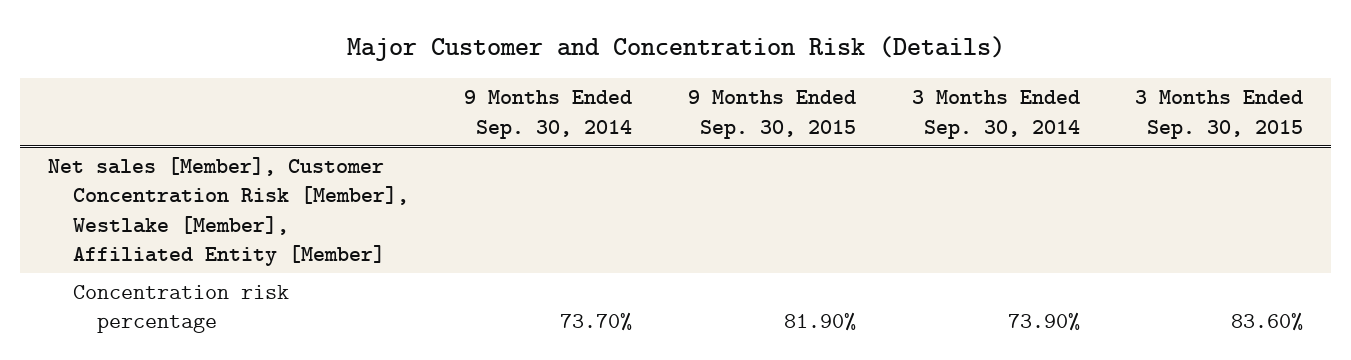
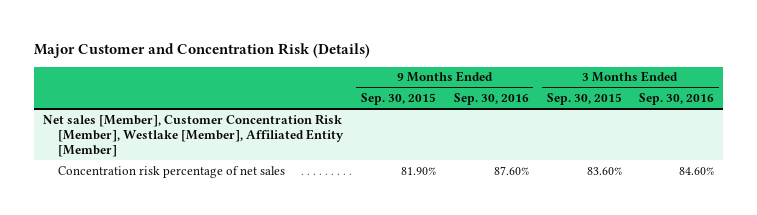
[464,90,633,139] 9 Months Ended Sep. 30, 2014 -> none
[911,90,1080,139] 3 Months Ended Sep. 30, 2014 -> none
none -> [453,92,529,105] Sep. 30, 2016
none -> [639,92,715,105] Sep. 30, 2016
[72,284,289,334] Concentration risk percentage -> [57,165,285,178] Concentration risk percentage of net sales

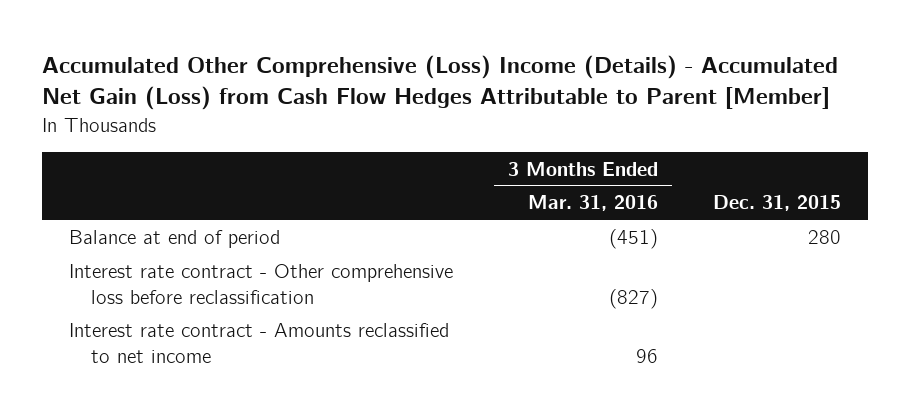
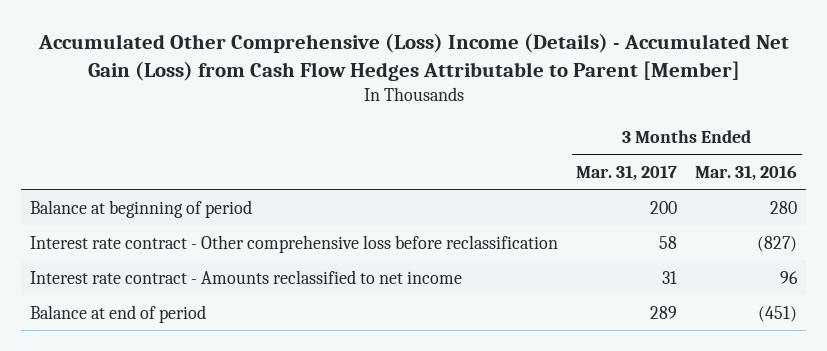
[712,195,841,212] Dec. 31, 2015 -> none
none -> [576,165,678,182] Mar. 31, 2017
none -> [30,199,253,218] Balance at beginning of period
[69,229,281,248] Balance at end of period -> [30,304,207,323] Balance at end of period

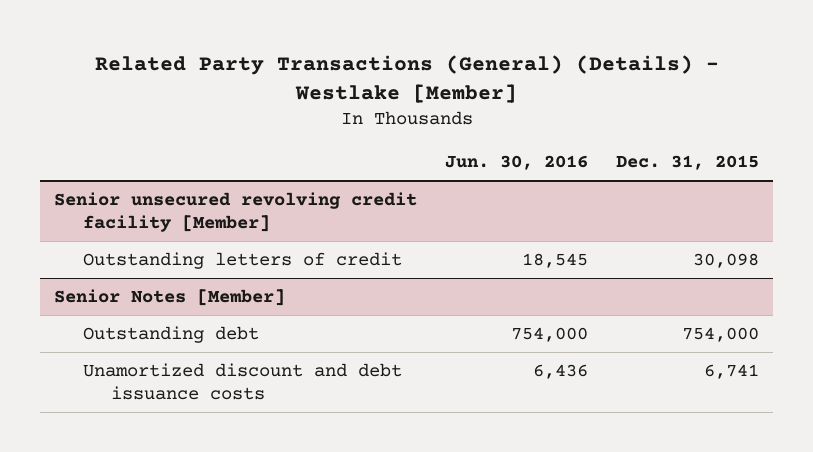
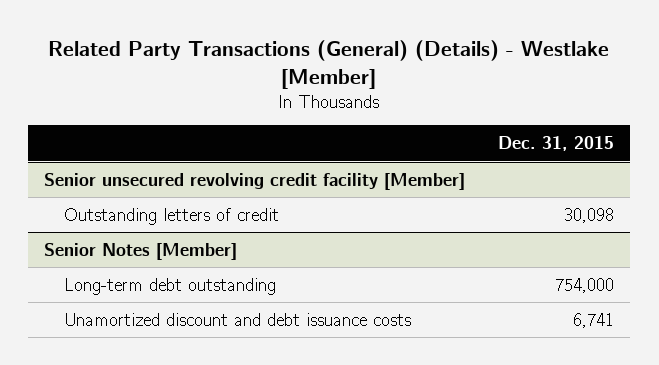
[445,155,589,171] Jun. 30, 2016 -> none
[82,326,259,344] Outstanding debt -> [63,277,276,295] Long-term debt outstanding

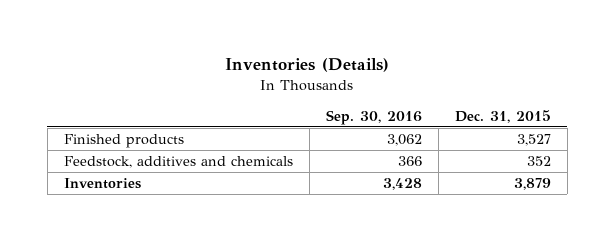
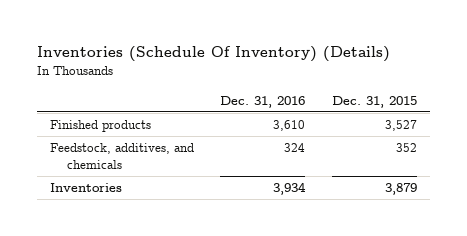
[225,58,390,73] Inventories (Details) -> [36,46,390,63] Inventories (Schedule Of Inventory) (Details)
[325,109,422,125] Sep. 30, 2016 -> none
none -> [220,95,306,108] Dec. 31, 2016
[63,156,293,169] Feedstock, additives and chemicals -> [50,143,195,169] Feedstock, additives, and chemicals

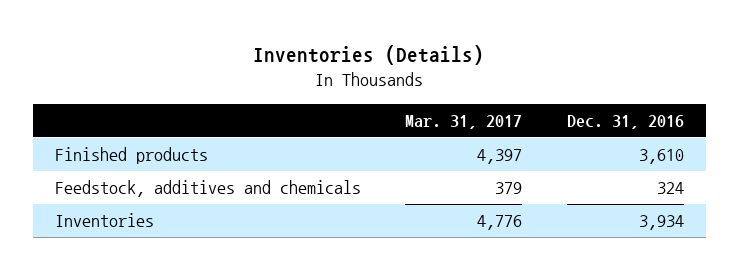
[36,46,390,63] Inventories (Schedule Of Inventory) (Details) -> [253,44,485,65] Inventories (Details)
[331,95,417,108] Dec. 31, 2015 -> none
none -> [405,114,523,129] Mar. 31, 2017
[50,143,195,169] Feedstock, additives, and chemicals -> [55,180,362,198] Feedstock, additives and chemicals

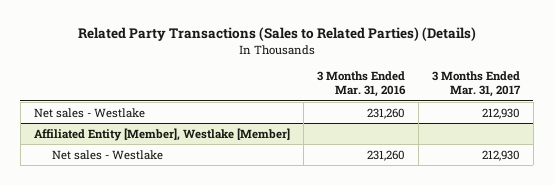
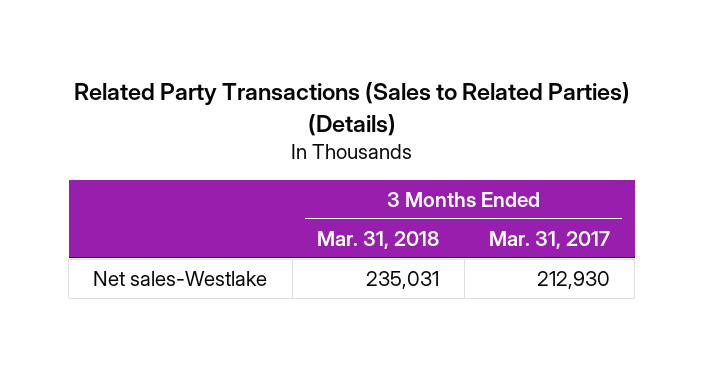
[316,71,406,98] 3 Months Ended Mar. 31, 2016 -> none
none -> [317,230,440,249] Mar. 31, 2018
[33,127,290,141] Affiliated Entity [Member], Westlake [Member] -> none
[51,149,163,160] Net sales - Westlake -> none
[33,107,145,118] Net sales - Westlake -> [93,271,268,287] Net sales-Westlake

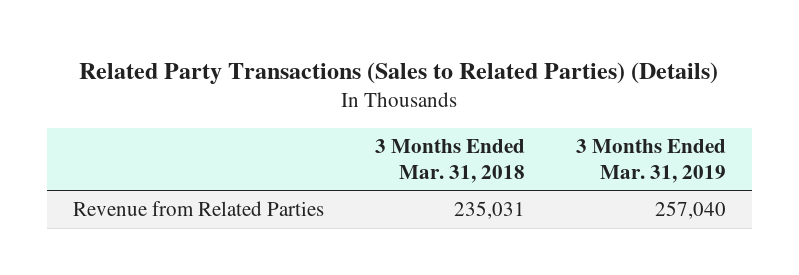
[488,230,610,249] Mar. 31, 2017 -> none
none -> [576,139,727,183] 3 Months Ended Mar. 31, 2019
[93,271,268,287] Net sales-Westlake -> [72,201,324,217] Revenue from Related Parties

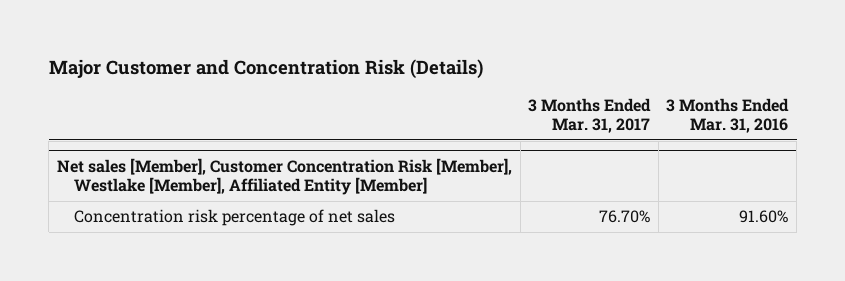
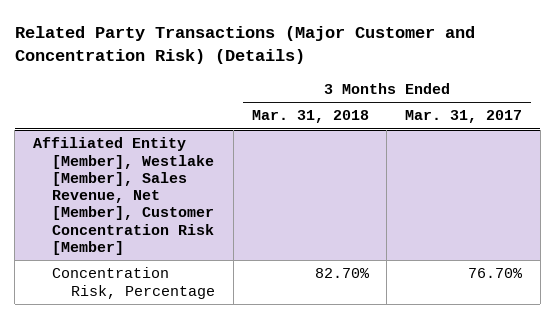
[48,58,483,79] Major Customer and Concentration Risk (Details) -> [14,25,475,64] Related Party Transactions (Major Customer and Concentration Risk) (Details)
[666,97,790,134] 3 Months Ended Mar. 31, 2016 -> none
none -> [251,110,369,124] Mar. 31, 2018
[56,157,512,196] Net sales [Member], Customer Concentration Risk [Member], Westlake [Member], Affiliated Entity [Member] -> [32,137,215,256] Affiliated Entity [Member], Westlake [Member], Sales Revenue, Net [Member], Customer Concentration Risk [Member]
[74,209,396,227] Concentration risk percentage of net sales -> [52,267,216,299] Concentration Risk, Percentage

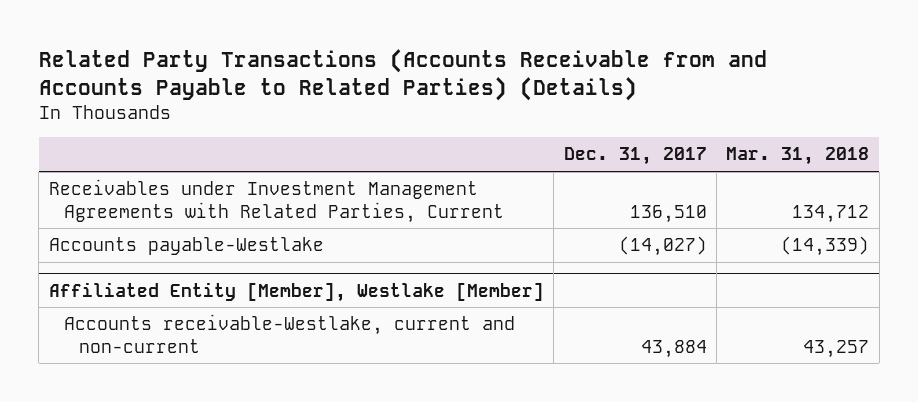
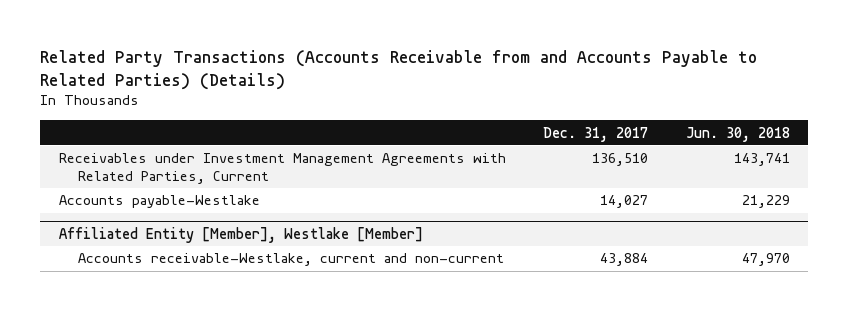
[726,147,870,166] Mar. 31, 2018 -> none
none -> [685,126,790,142] Jun. 30, 2018
[618,236,707,257] (14,027) -> [600,195,649,209] 14,027

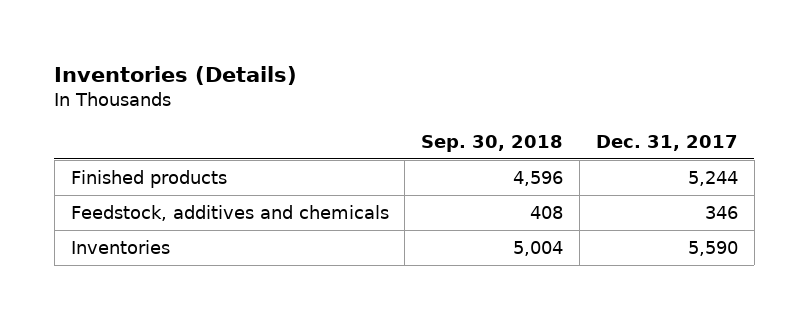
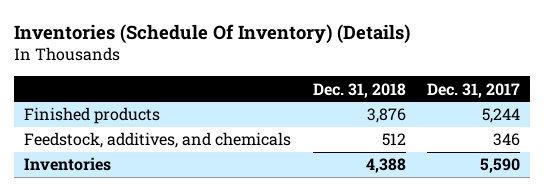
[54,65,298,85] Inventories (Details) -> [13,23,410,44] Inventories (Schedule Of Inventory) (Details)
[421,134,564,152] Sep. 30, 2018 -> none
none -> [312,82,406,98] Dec. 31, 2018
[70,205,389,222] Feedstock, additives and chemicals -> [24,132,292,149] Feedstock, additives, and chemicals

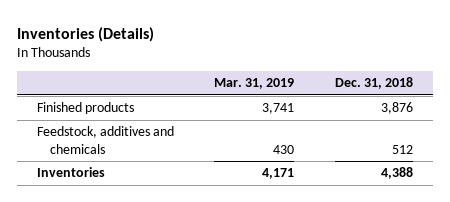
[13,23,410,44] Inventories (Schedule Of Inventory) (Details) -> [17,26,155,42] Inventories (Details)
[426,82,520,98] Dec. 31, 2017 -> none
none -> [214,78,295,90] Mar. 31, 2019
[24,132,292,149] Feedstock, additives, and chemicals -> [37,126,175,154] Feedstock, additives and chemicals

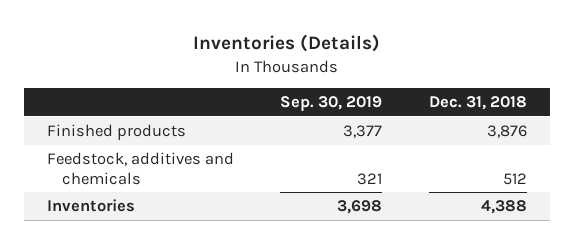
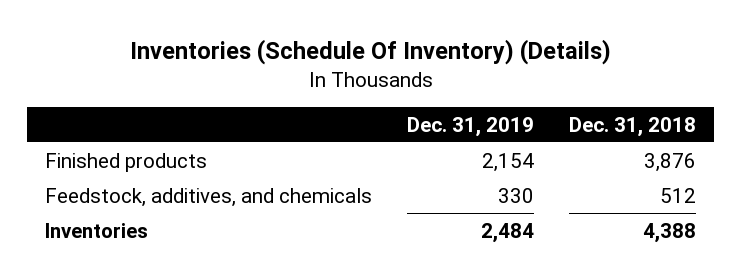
[192,34,380,53] Inventories (Details) -> [129,39,611,66] Inventories (Schedule Of Inventory) (Details)
[280,96,383,112] Sep. 30, 2019 -> none
none -> [407,116,535,137] Dec. 31, 2019
[47,151,235,185] Feedstock, additives and chemicals -> [45,187,373,207] Feedstock, additives, and chemicals

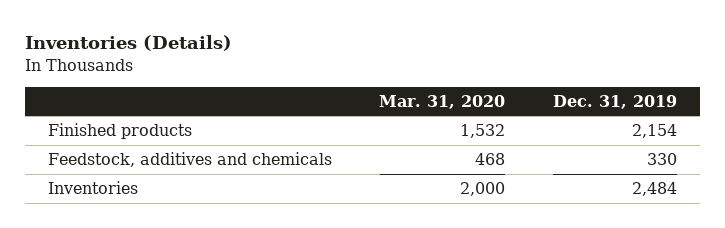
[129,39,611,66] Inventories (Schedule Of Inventory) (Details) -> [24,35,232,52] Inventories (Details)
[569,116,697,137] Dec. 31, 2018 -> none
none -> [379,94,506,109] Mar. 31, 2020
[45,187,373,207] Feedstock, additives, and chemicals -> [48,152,333,168] Feedstock, additives and chemicals

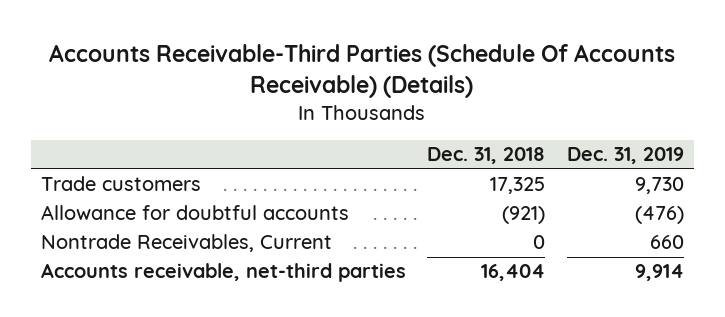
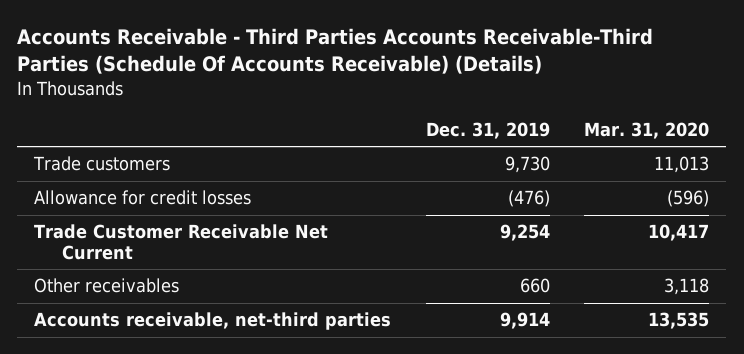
[49,43,676,98] Accounts Receivable-Third Parties (Schedule Of Accounts Receivable) (Details) -> [17,28,654,75] Accounts Receivable - Third Parties Accounts Receivable-Third Parties (Schedule Of Accounts Receivable) (Details)
[427,147,546,165] Dec. 31, 2018 -> none
none -> [584,121,710,139] Mar. 31, 2020
[41,234,333,253] Nontrade Receivables, Current -> none
[41,205,350,221] Allowance for doubtful accounts -> [34,190,252,206] Allowance for credit losses
none -> [34,224,329,260] Trade Customer Receivable Net Current
none -> [34,278,180,294] Other receivables

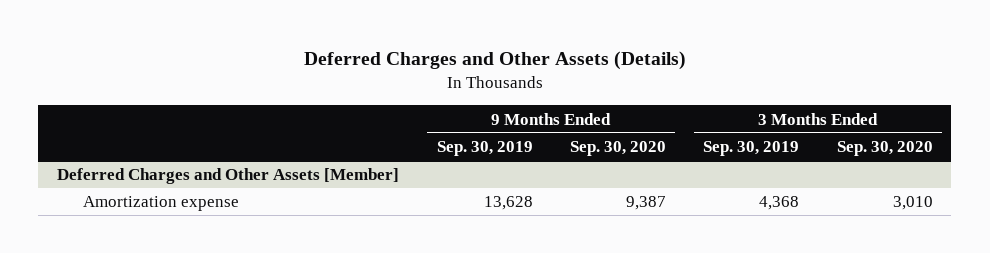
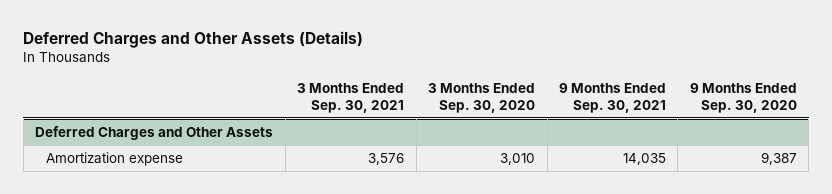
[436,141,533,157] Sep. 30, 2019 -> none
[703,141,800,157] Sep. 30, 2019 -> none
none -> [297,83,405,113] 3 Months Ended Sep. 30, 2021
none -> [559,83,667,113] 9 Months Ended Sep. 30, 2021
[57,168,400,185] Deferred Charges and Other Assets [Member] -> [35,125,274,140] Deferred Charges and Other Assets

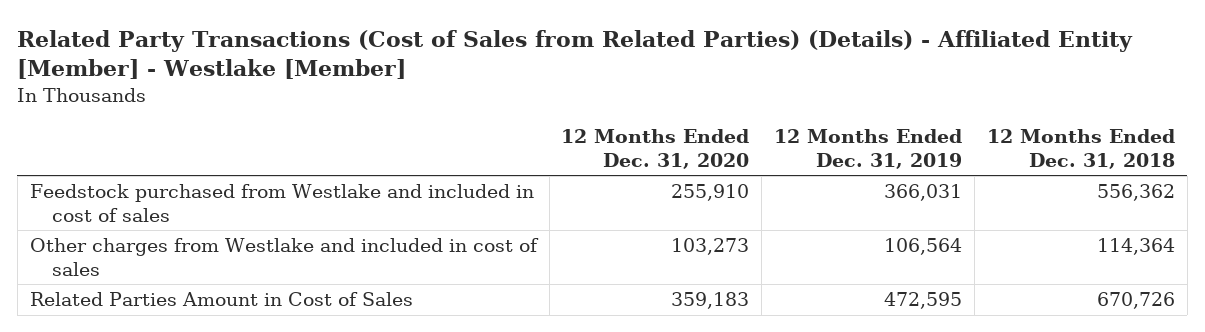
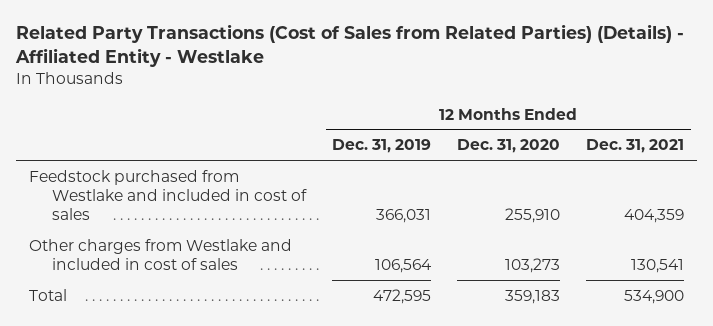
[17,29,1134,80] Related Party Transactions (Cost of Sales from Related Parties) (Details) - Affiliated Entity [Member] - Westlake [Member] -> [14,24,684,68] Related Party Transactions (Cost of Sales from Related Parties) (Details) - Affiliated Entity - Westlake
[987,129,1176,169] 12 Months Ended Dec. 31, 2018 -> none
none -> [586,139,685,154] Dec. 31, 2021
[29,292,413,307] Related Parties Amount in Cost of Sales -> [28,288,67,301] Total

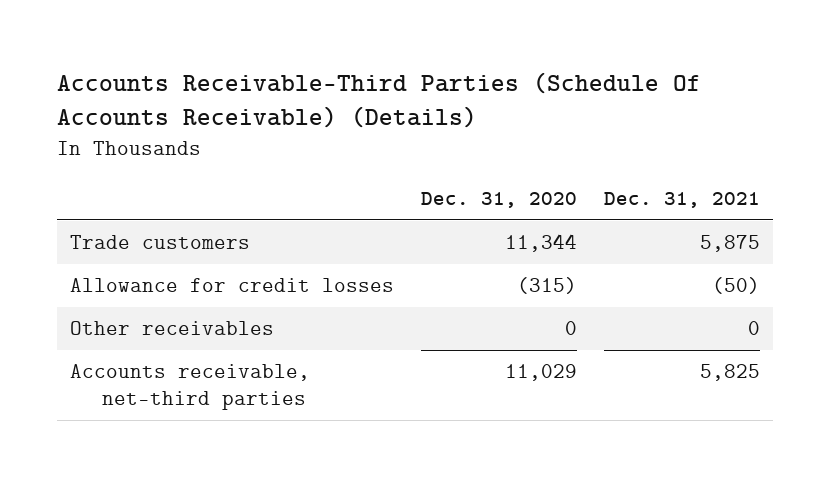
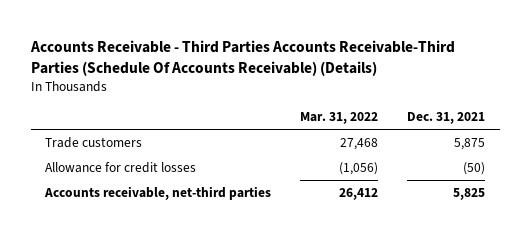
[57,72,702,129] Accounts Receivable-Third Parties (Schedule Of Accounts Receivable) (Details) -> [29,39,455,76] Accounts Receivable - Third Parties Accounts Receivable-Third Parties (Schedule Of Accounts Receivable) (Details)
[421,192,578,209] Dec. 31, 2020 -> none
none -> [300,112,379,125] Mar. 31, 2022
[70,321,275,336] Other receivables -> none

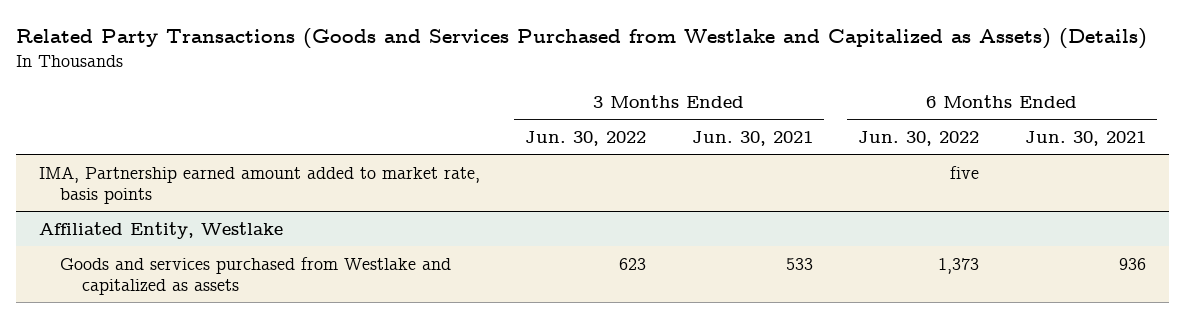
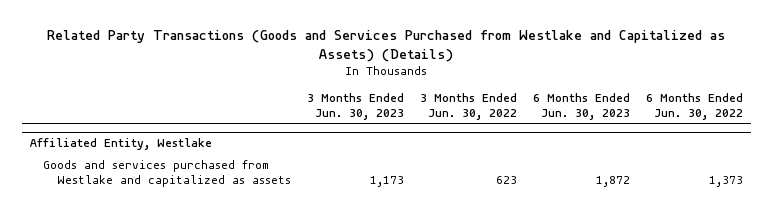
[691,130,813,146] Jun. 30, 2021 -> none
[1024,130,1146,146] Jun. 30, 2021 -> none
none -> [307,92,405,121] 3 Months Ended Jun. 30, 2023
none -> [533,92,631,121] 6 Months Ended Jun. 30, 2023
[38,165,480,204] IMA, Partnership earned amount added to market rate, basis points -> none

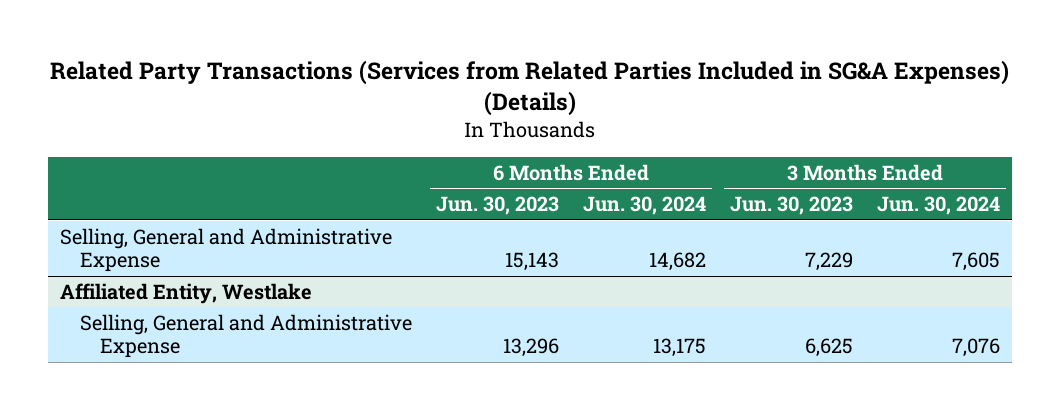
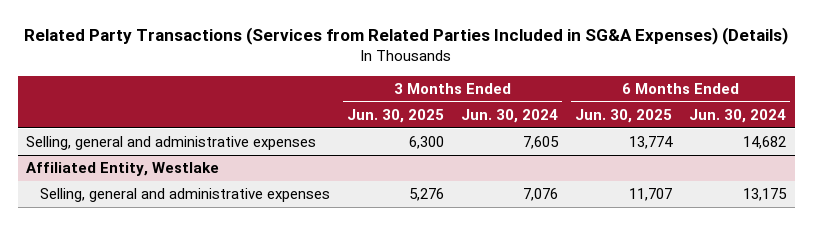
[436,196,560,216] Jun. 30, 2023 -> none
[730,196,854,216] Jun. 30, 2023 -> none
none -> [347,109,445,124] Jun. 30, 2025
none -> [575,109,673,124] Jun. 30, 2025
[60,227,393,273] Selling, General and Administrative Expense -> [26,136,317,151] Selling, general and administrative expenses
[80,313,413,359] Selling, General and Administrative Expense -> [39,188,330,203] Selling, general and administrative expenses

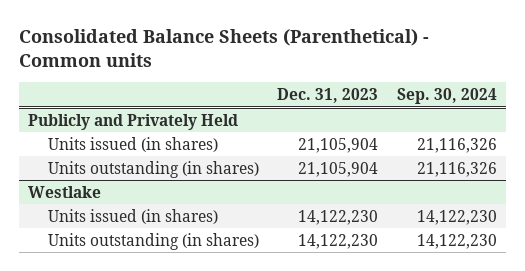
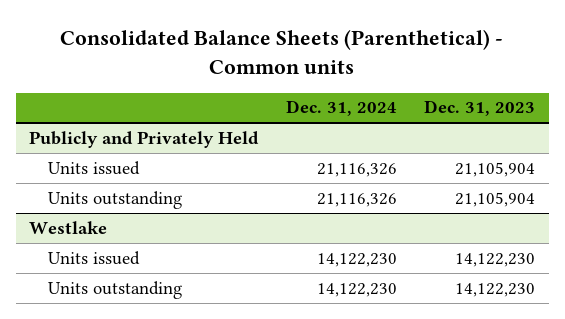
[396,88,497,105] Sep. 30, 2024 -> none
none -> [285,100,397,117] Dec. 31, 2024
[47,136,218,152] Units issued (in shares) -> [47,160,140,175] Units issued
[47,160,259,178] Units outstanding (in shares) -> [47,190,182,209] Units outstanding
[47,208,218,224] Units issued (in shares) -> [47,250,140,265] Units issued
[47,232,259,250] Units outstanding (in shares) -> [47,280,182,299] Units outstanding

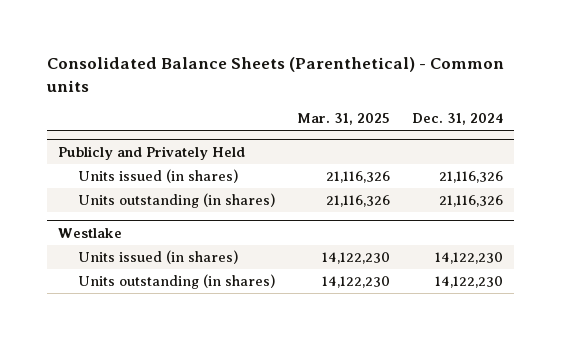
[424,100,536,117] Dec. 31, 2023 -> none
none -> [297,113,391,126] Mar. 31, 2025
[47,160,140,175] Units issued -> [77,168,238,183] Units issued (in shares)
[47,190,182,209] Units outstanding -> [77,192,275,208] Units outstanding (in shares)
[47,250,140,265] Units issued -> [77,249,238,264] Units issued (in shares)
[47,280,182,299] Units outstanding -> [77,273,275,289] Units outstanding (in shares)

